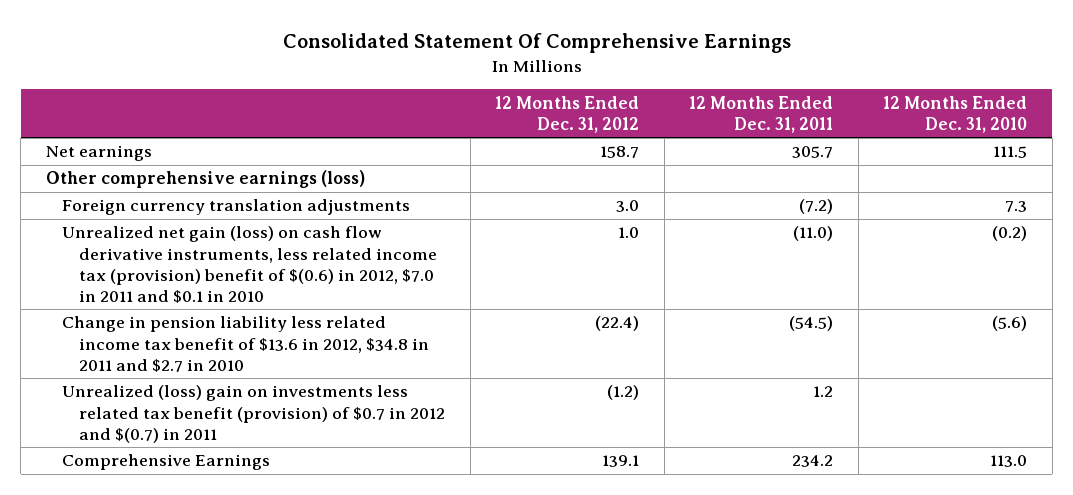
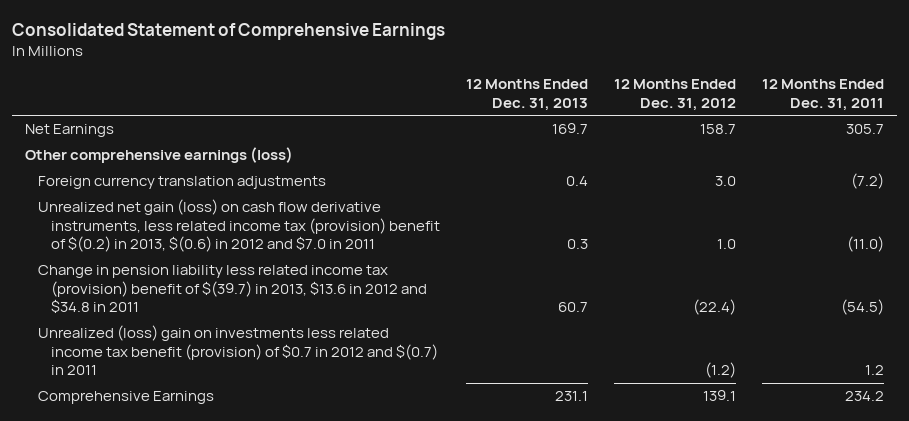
[282,33,791,54] Consolidated Statement Of Comprehensive Earnings -> [12,22,446,40] Consolidated Statement of Comprehensive Earnings
[883,95,1028,133] 12 Months Ended Dec. 31, 2010 -> none
none -> [466,79,589,111] 12 Months Ended Dec. 31, 2013
[45,145,152,162] Net earnings -> [25,124,115,138] Net Earnings
[62,226,438,303] Unrealized net gain (loss) on cash flow derivative instruments, less related income tax (provision) benefit of $(0.6) in 2012, $7.0 in 2011 and $0.1 in 2010 -> [38,199,441,253] Unrealized net gain (loss) on cash flow derivative instruments, less related income tax (provision) benefit of $(0.2) in 2013, $(0.6) in 2012 and $7.0 in 2011
[62,316,430,372] Change in pension liability less related income tax benefit of $13.6 in 2012, $34.8 in 2011 and $2.7 in 2010 -> [38,265,428,314] Change in pension liability less related income tax (provision) benefit of $(39.7) in 2013, $13.6 in 2012 and $34.8 in 2011
[62,385,446,443] Unrealized (loss) gain on investments less related tax benefit (provision) of $0.7 in 2012 and $(0.7) in 2011 -> [38,325,439,376] Unrealized (loss) gain on investments less related income tax benefit (provision) of $0.7 in 2012 and $(0.7) in 2011

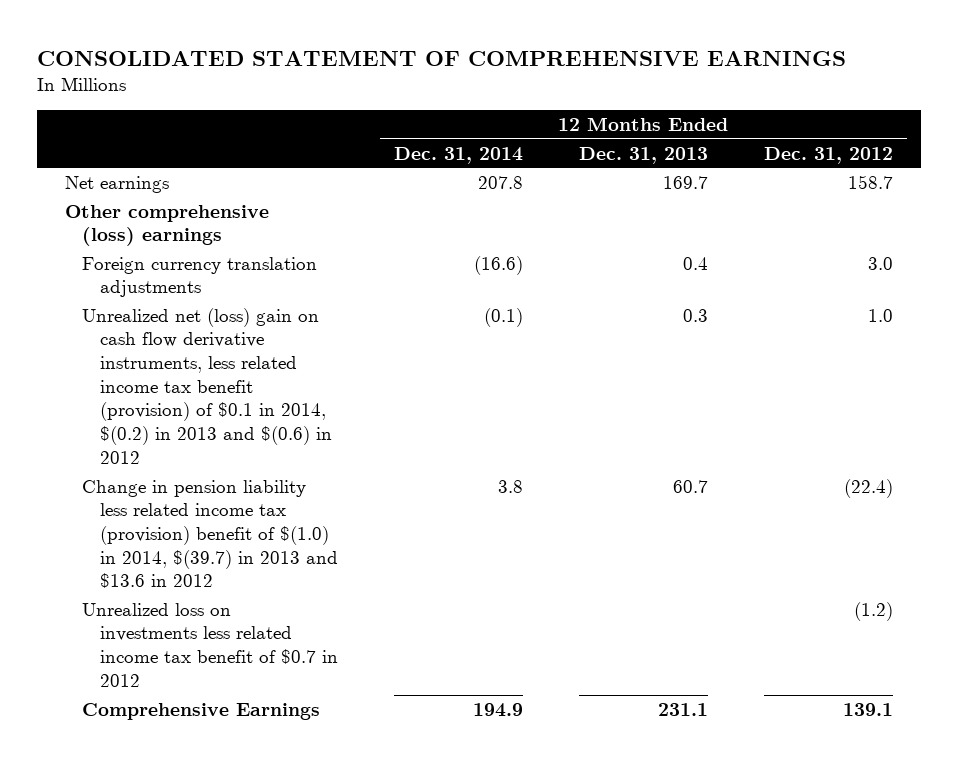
[12,22,446,40] Consolidated Statement of Comprehensive Earnings -> [37,51,847,67] CONSOLIDATED STATEMENT OF COMPREHENSIVE EARNINGS
[762,79,885,111] 12 Months Ended Dec. 31, 2011 -> none
none -> [393,146,523,164] Dec. 31, 2014
[25,124,115,138] Net Earnings -> [65,175,170,193] Net earnings
[25,147,294,164] Other comprehensive earnings (loss) -> [65,204,270,247] Other comprehensive (loss) earnings
[38,199,441,253] Unrealized net gain (loss) on cash flow derivative instruments, less related income tax (provision) benefit of $(0.2) in 2013, $(0.6) in 2012 and $7.0 in 2011 -> [82,307,332,464] Unrealized net (loss) gain on cash flow derivative instruments, less related income tax benefit (provision) of $0.1 in 2014, $(0.2) in 2013 and $(0.6) in 2012
[38,265,428,314] Change in pension liability less related income tax (provision) benefit of $(39.7) in 2013, $13.6 in 2012 and $34.8 in 2011 -> [82,479,338,589] Change in pension liability less related income tax (provision) benefit of $(1.0) in 2014, $(39.7) in 2013 and $13.6 in 2012
[38,325,439,376] Unrealized (loss) gain on investments less related income tax benefit (provision) of $0.7 in 2012 and $(0.7) in 2011 -> [82,602,338,687] Unrealized loss on investments less related income tax benefit of $0.7 in 2012

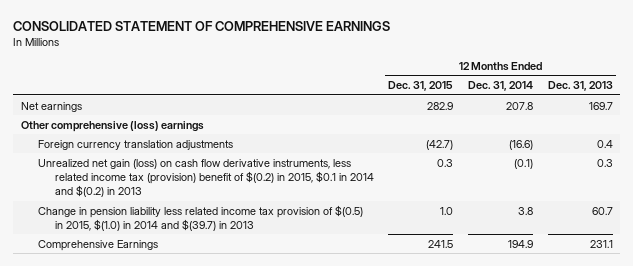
[764,146,894,164] Dec. 31, 2012 -> none
none -> [388,81,454,92] Dec. 31, 2015
[82,602,338,687] Unrealized loss on investments less related income tax benefit of $0.7 in 2012 -> none
[82,307,332,464] Unrealized net (loss) gain on cash flow derivative instruments, less related income tax benefit (provision) of $0.1 in 2014, $(0.2) in 2013 and $(0.6) in 2012 -> [37,158,374,198] Unrealized net gain (loss) on cash flow derivative instruments, less related income tax (provision) benefit of $(0.2) in 2015, $0.1 in 2014 and $(0.2) in 2013
[82,479,338,589] Change in pension liability less related income tax (provision) benefit of $(1.0) in 2014, $(39.7) in 2013 and $13.6 in 2012 -> [37,204,363,231] Change in pension liability less related income tax provision of $(0.5) in 2015, $(1.0) in 2014 and $(39.7) in 2013

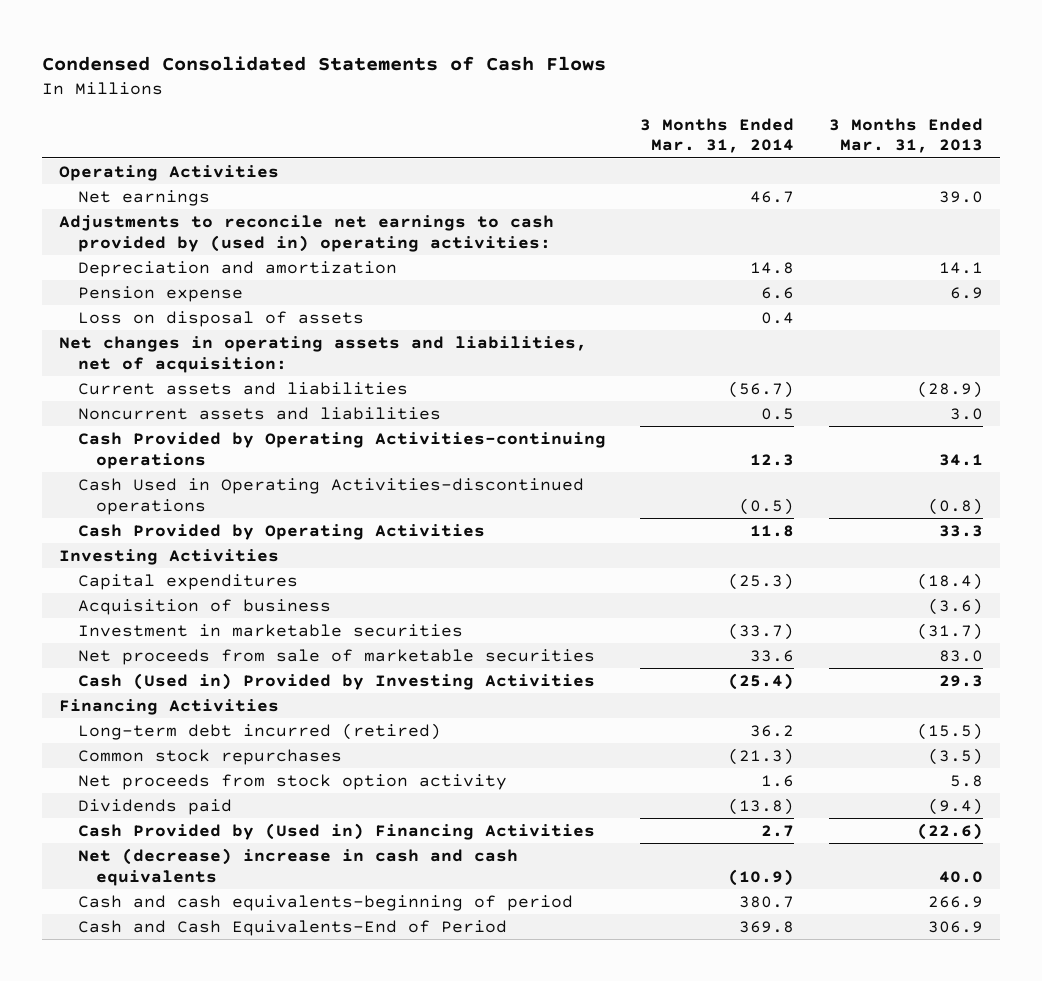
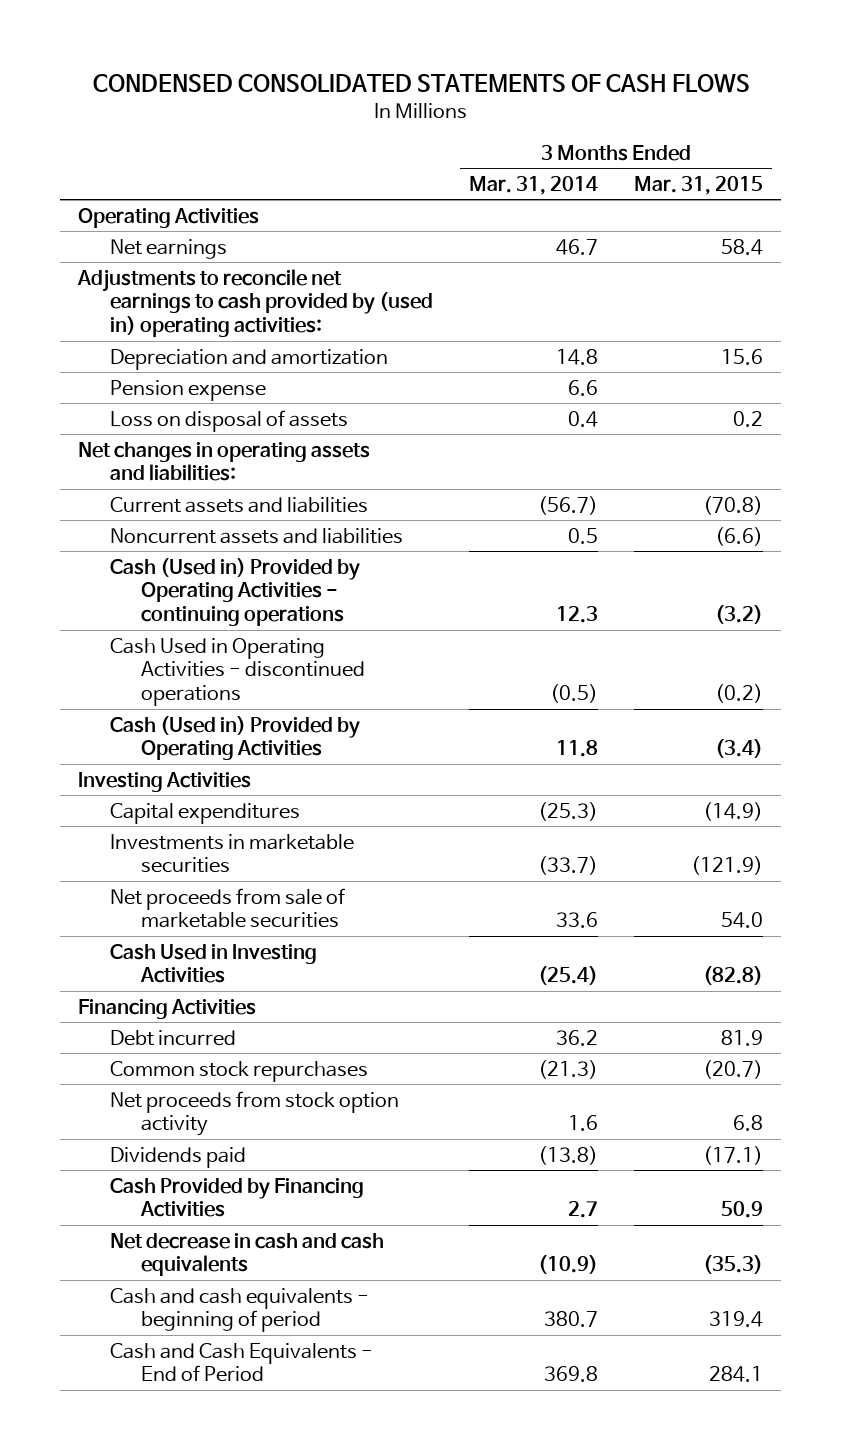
[41,55,606,71] Condensed Consolidated Statements of Cash Flows -> [92,73,750,93] CONDENSED CONSOLIDATED STATEMENTS OF CASH FLOWS
[829,117,984,154] 3 Months Ended Mar. 31, 2013 -> none
none -> [634,175,764,195] Mar. 31, 2015
[59,335,588,373] Net changes in operating assets and liabilities, net of acquisition: -> [78,441,371,482] Net changes in operating assets and liabilities:
[77,431,606,469] Cash Provided by Operating Activities-continuing operations -> [109,557,360,627] Cash (Used in) Provided by Operating Activities - continuing operations
[77,477,584,515] Cash Used in Operating Activities-discontinued operations -> [109,637,365,707] Cash Used in Operating Activities - discontinued operations
[77,523,485,540] Cash Provided by Operating Activities -> [109,715,360,761] Cash (Used in) Provided by Operating Activities
[77,598,331,615] Acquisition of business -> none
[77,623,463,637] Investment in marketable securities -> [109,833,354,874] Investments in marketable securities
[77,672,595,690] Cash (Used in) Provided by Investing Activities -> [109,943,317,984] Cash Used in Investing Activities
[77,722,441,740] Long-term debt incurred (retired) -> [109,1029,236,1046] Debt incurred
[77,822,595,840] Cash Provided by (Used in) Financing Activities -> [109,1177,364,1218] Cash Provided by Financing Activities
[77,847,518,886] Net (decrease) increase in cash and cash equivalents -> [109,1232,384,1277] Net decrease in cash and cash equivalents
[77,894,573,911] Cash and cash equivalents-beginning of period -> [109,1287,369,1333] Cash and cash equivalents - beginning of period
[77,919,507,936] Cash and Cash Equivalents-End of Period -> [109,1342,373,1383] Cash and Cash Equivalents - End of Period

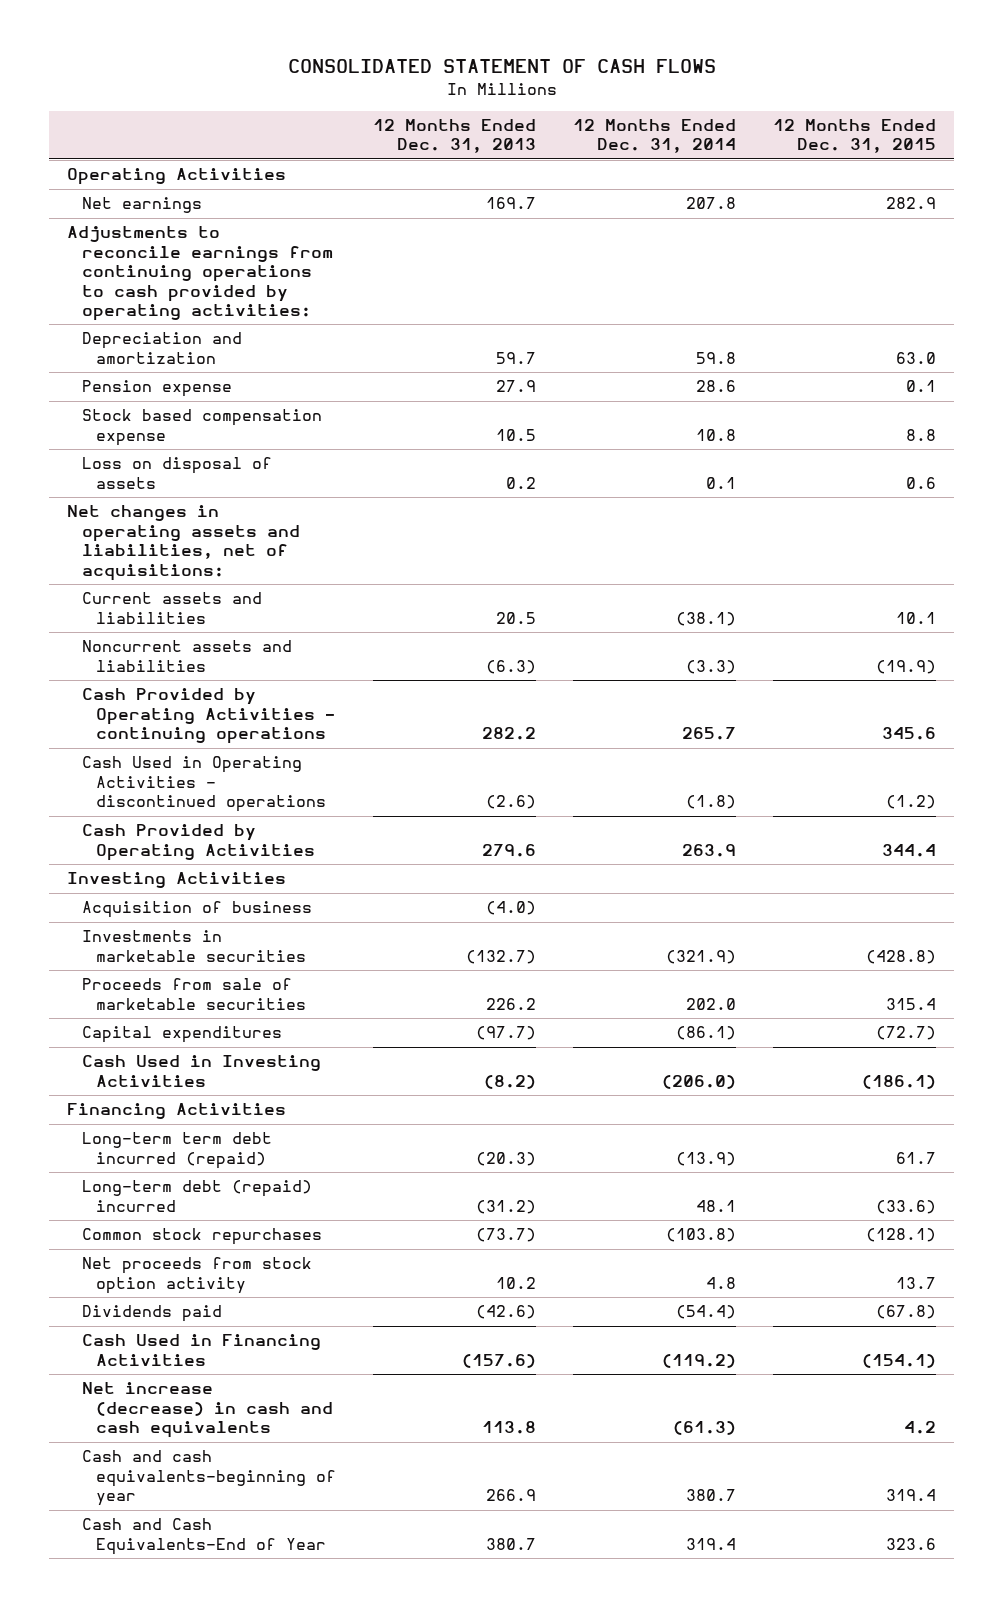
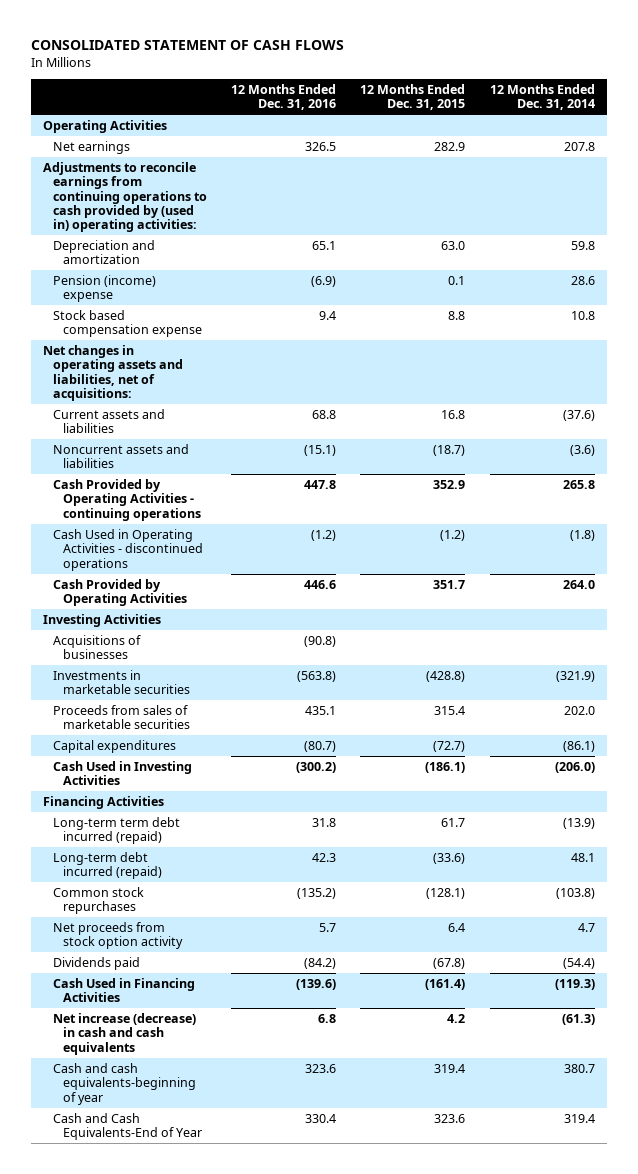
[372,118,536,154] 12 Months Ended Dec. 31, 2013 -> none
none -> [231,84,337,111] 12 Months Ended Dec. 31, 2016
[67,226,333,321] Adjustments to reconcile earnings from continuing operations to cash provided by operating activities: -> [43,161,207,233] Adjustments to reconcile earnings from continuing operations to cash provided by (used in) operating activities:
[81,380,232,398] Pension expense -> [52,274,156,303] Pension (income) expense
[81,457,272,489] Loss on disposal of assets -> none
[675,611,736,626] (38.1) -> [562,409,595,421] (37.6)
[895,611,936,624] 10.1 -> [441,409,466,419] 16.8
[685,659,736,674] (3.3) -> [569,444,595,456] (3.6)
[875,659,936,674] (19.9) -> [433,444,466,456] (18.7)
[681,727,736,741] 265.7 -> [562,479,595,489] 265.8
[881,727,936,741] 345.6 -> [433,479,466,489] 352.9
[681,843,736,857] 263.9 -> [562,579,595,589] 264.0
[881,843,936,857] 344.4 -> [433,579,466,589] 351.7
[81,901,312,919] Acquisition of business -> [52,634,141,660] Acquisitions of businesses
[81,978,306,1010] Proceeds from sale of marketable securities -> [52,704,190,730] Proceeds from sales of marketable securities
[81,1180,312,1212] Long-term debt (repaid) incurred -> [52,851,162,880] Long-term debt incurred (repaid)
[705,1276,736,1289] 4.8 -> [577,922,595,932] 4.7
[895,1276,936,1289] 13.7 -> [448,922,466,932] 6.4
[661,1353,736,1368] (119.2) -> [554,978,595,990] (119.3)
[861,1353,936,1368] (154.1) -> [425,978,466,990] (161.4)

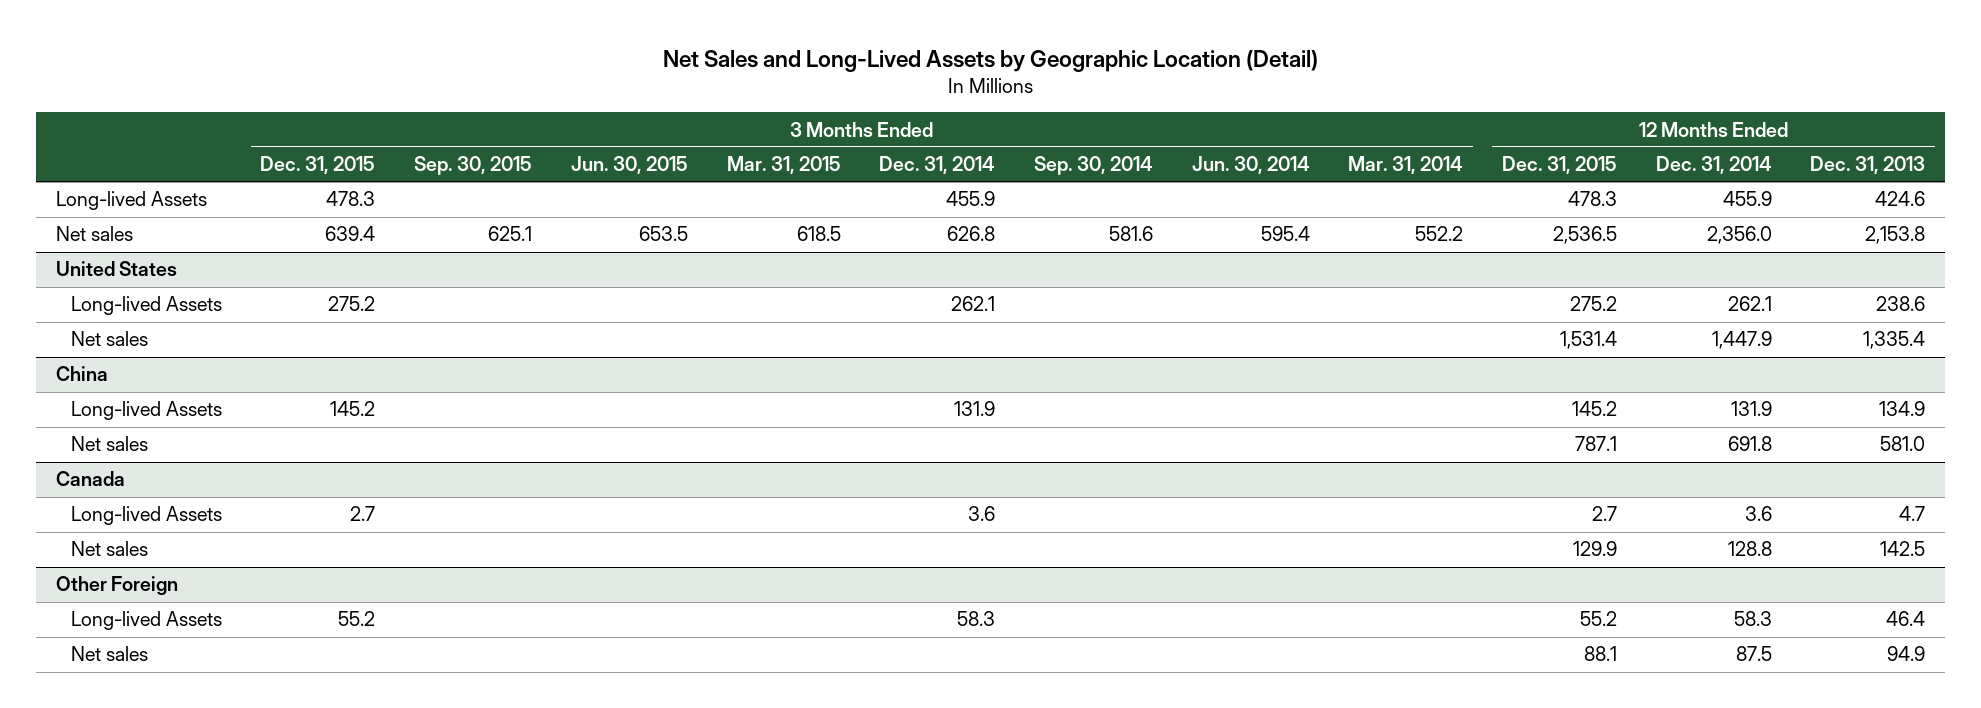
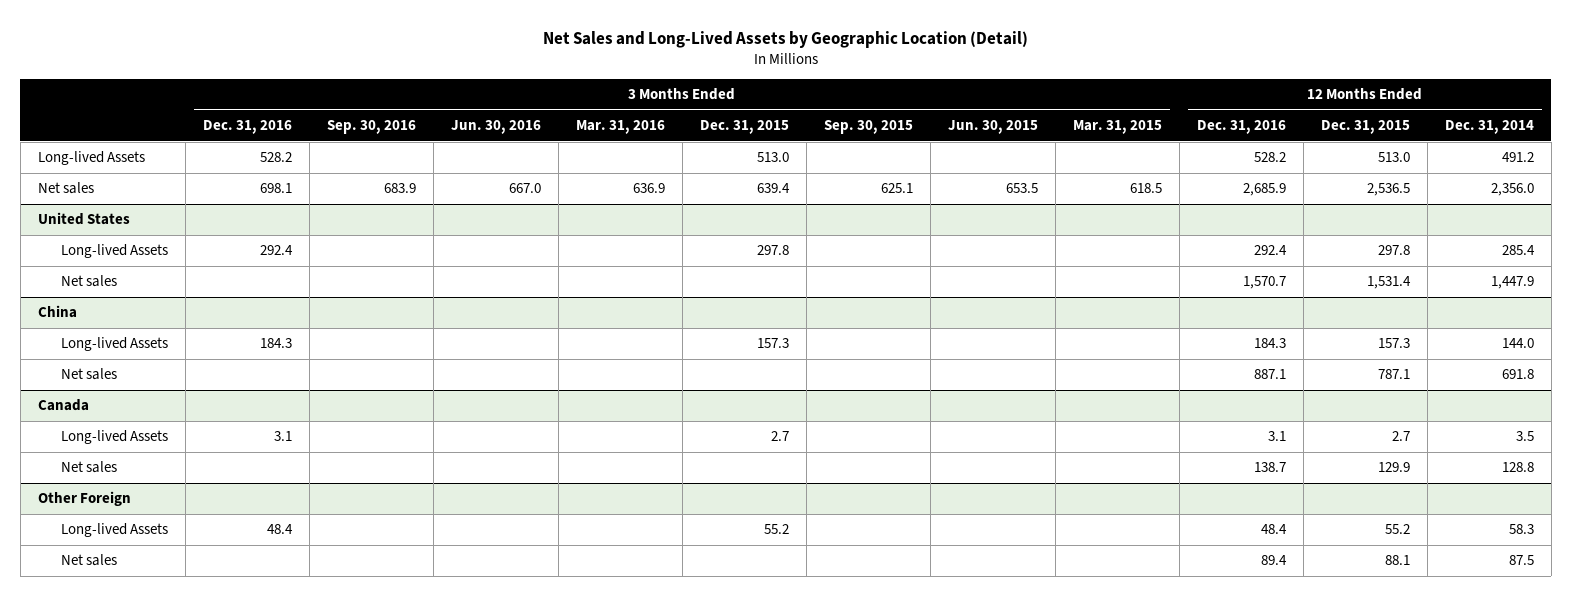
[879,156,996,175] Dec. 31, 2014 -> none
[1033,156,1153,176] Sep. 30, 2014 -> none
[1191,156,1310,175] Jun. 30, 2014 -> none
[1348,156,1464,175] Mar. 31, 2014 -> none
[1810,156,1926,175] Dec. 31, 2013 -> none
none -> [202,120,292,135] Dec. 31, 2016
none -> [326,120,416,135] Sep. 30, 2016
none -> [450,120,541,135] Jun. 30, 2016
none -> [575,120,665,135] Mar. 31, 2016
none -> [1196,120,1286,135] Dec. 31, 2016
[326,191,376,207] 478.3 -> [756,152,789,163] 513.0
[1567,191,1617,207] 478.3 -> [1377,152,1410,163] 513.0
[1722,191,1772,207] 455.9 -> [1501,152,1534,163] 491.2
[328,296,376,312] 275.2 -> [756,245,789,256] 297.8
[1569,296,1617,312] 275.2 -> [1377,245,1410,256] 297.8
[1727,296,1772,312] 262.1 -> [1501,245,1535,256] 285.4
[330,401,376,417] 145.2 -> [756,338,789,349] 157.3
[1571,401,1617,417] 145.2 -> [1377,338,1410,349] 157.3
[1730,401,1772,417] 131.9 -> [1501,338,1534,349] 144.0
[1744,506,1772,522] 3.6 -> [1515,431,1534,442] 3.5

